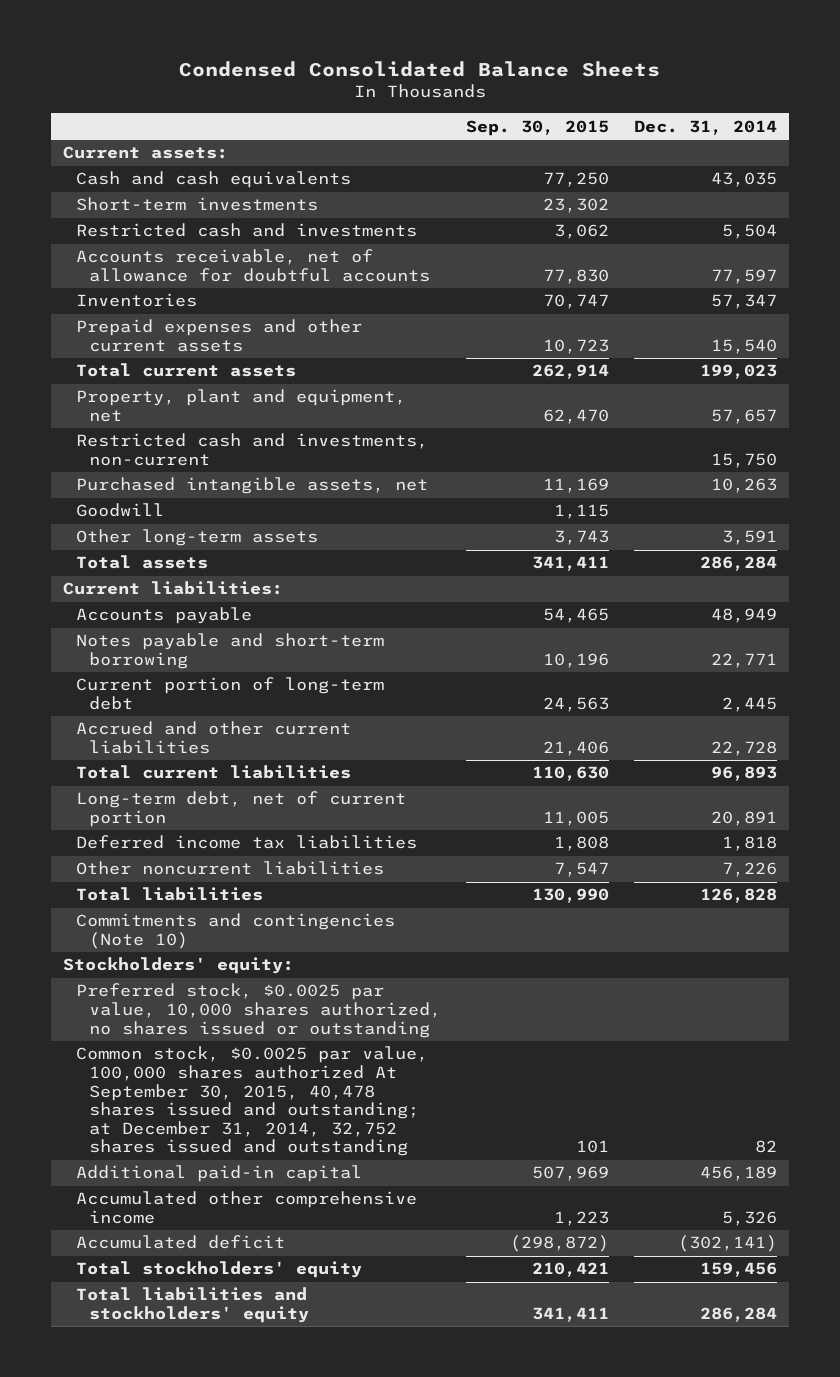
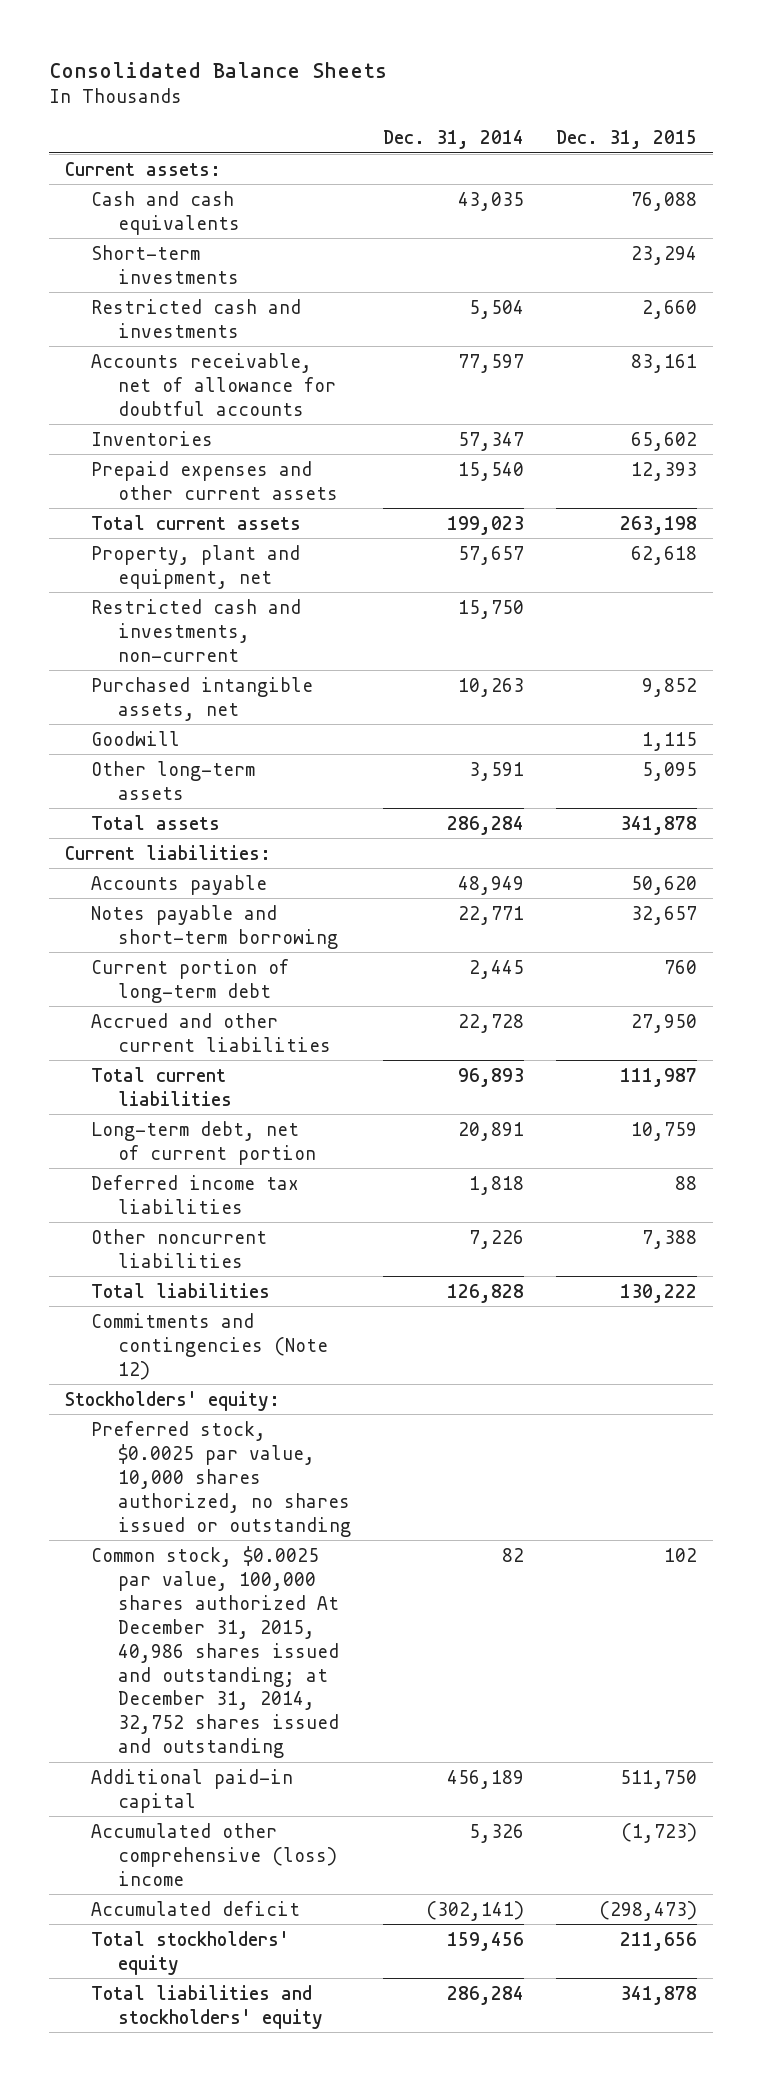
[179,60,661,77] Condensed Consolidated Balance Sheets -> [48,61,387,78] Consolidated Balance Sheets
[465,119,609,136] Sep. 30, 2015 -> none
none -> [556,130,698,150] Dec. 31, 2015
[76,913,396,950] Commitments and contingencies (Note 10) -> [91,1312,329,1380] Commitments and contingencies (Note 12)
[76,1046,429,1157] Common stock, $0.0025 par value, 100,000 shares authorized At September 30, 2015, 40,478 shares issued and outstanding; at December 31, 2014, 32,752 shares issued and outstanding -> [91,1545,340,1759] Common stock, $0.0025 par value, 100,000 shares authorized At December 31, 2015, 40,986 shares issued and outstanding; at December 31, 2014, 32,752 shares issued and outstanding
[76,1191,418,1225] Accumulated other comprehensive income -> [91,1822,338,1886] Accumulated other comprehensive (loss) income

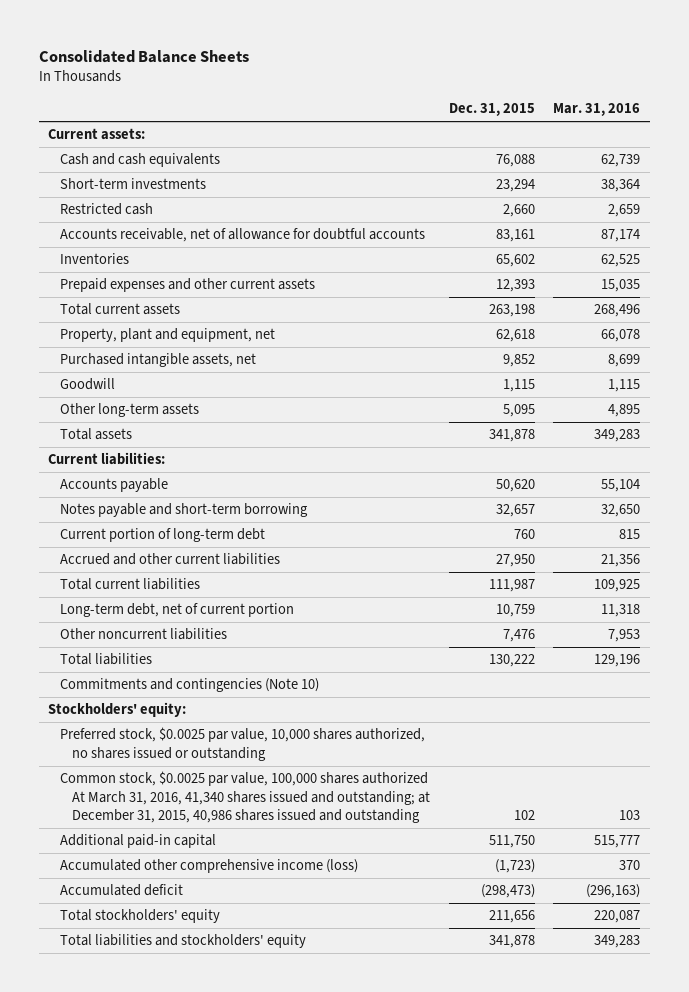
[383,130,525,150] Dec. 31, 2014 -> none
none -> [553,103,641,117] Mar. 31, 2016
[91,298,302,338] Restricted cash and investments -> [60,203,154,216] Restricted cash
[91,598,302,662] Restricted cash and investments, non-current -> none
[91,1174,300,1214] Deferred income tax liabilities -> none
[642,1229,698,1249] 7,388 -> [502,629,535,643] 7,476
[91,1312,329,1380] Commitments and contingencies (Note 12) -> [60,678,320,693] Commitments and contingencies (Note 10)
[91,1545,340,1759] Common stock, $0.0025 par value, 100,000 shares authorized At December 31, 2015, 40,986 shares issued and outstanding; at December 31, 2014, 32,752 shares issued and outstanding -> [60,771,431,824] Common stock, $0.0025 par value, 100,000 shares authorized At March 31, 2016, 41,340 shares issued and outstanding; at December 31, 2015, 40,986 shares issued and outstanding
[91,1822,338,1886] Accumulated other comprehensive (loss) income -> [60,859,359,874] Accumulated other comprehensive income (loss)

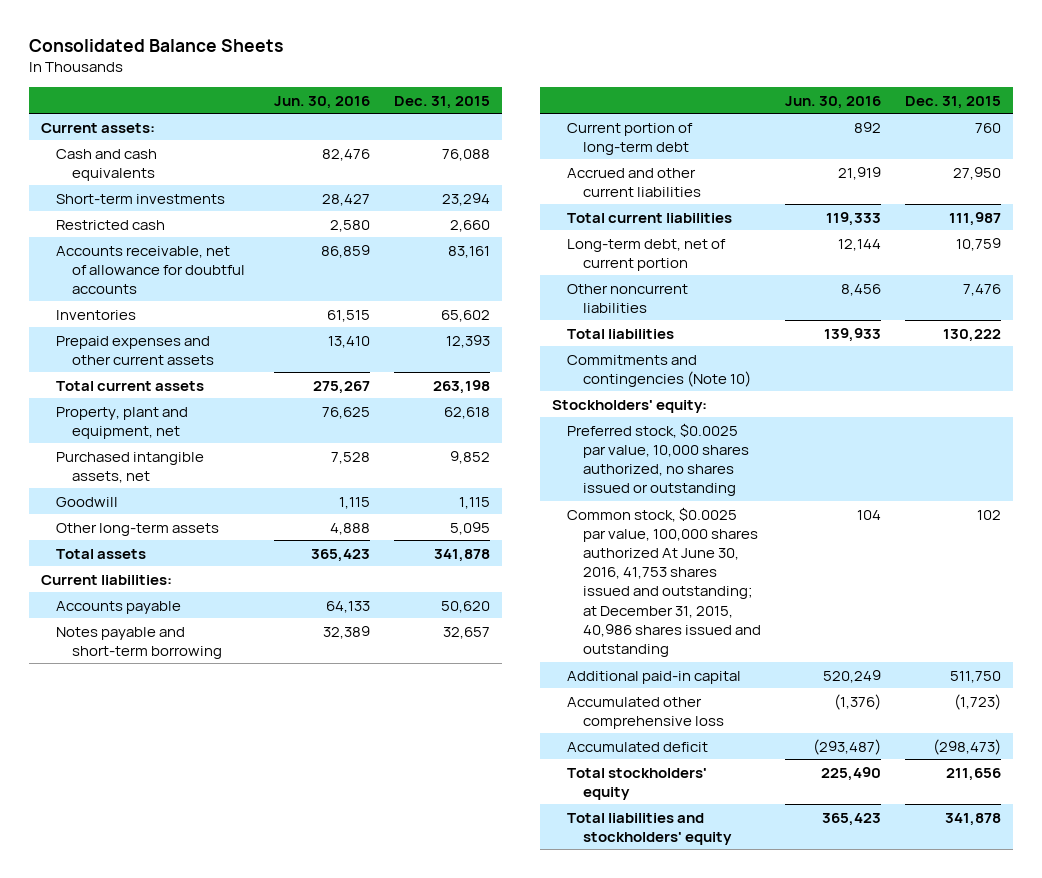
[553,103,641,117] Mar. 31, 2016 -> none
none -> [273,95,370,109] Jun. 30, 2016
[60,771,431,824] Common stock, $0.0025 par value, 100,000 shares authorized At March 31, 2016, 41,340 shares issued and outstanding; at December 31, 2015, 40,986 shares issued and outstanding -> [567,506,761,658] Common stock, $0.0025 par value, 100,000 shares authorized At June 30, 2016, 41,753 shares issued and outstanding; at December 31, 2015, 40,986 shares issued and outstanding
[60,859,359,874] Accumulated other comprehensive income (loss) -> [567,696,724,729] Accumulated other comprehensive loss

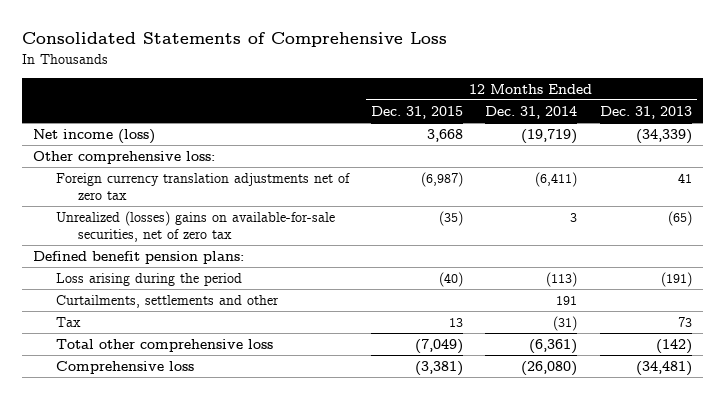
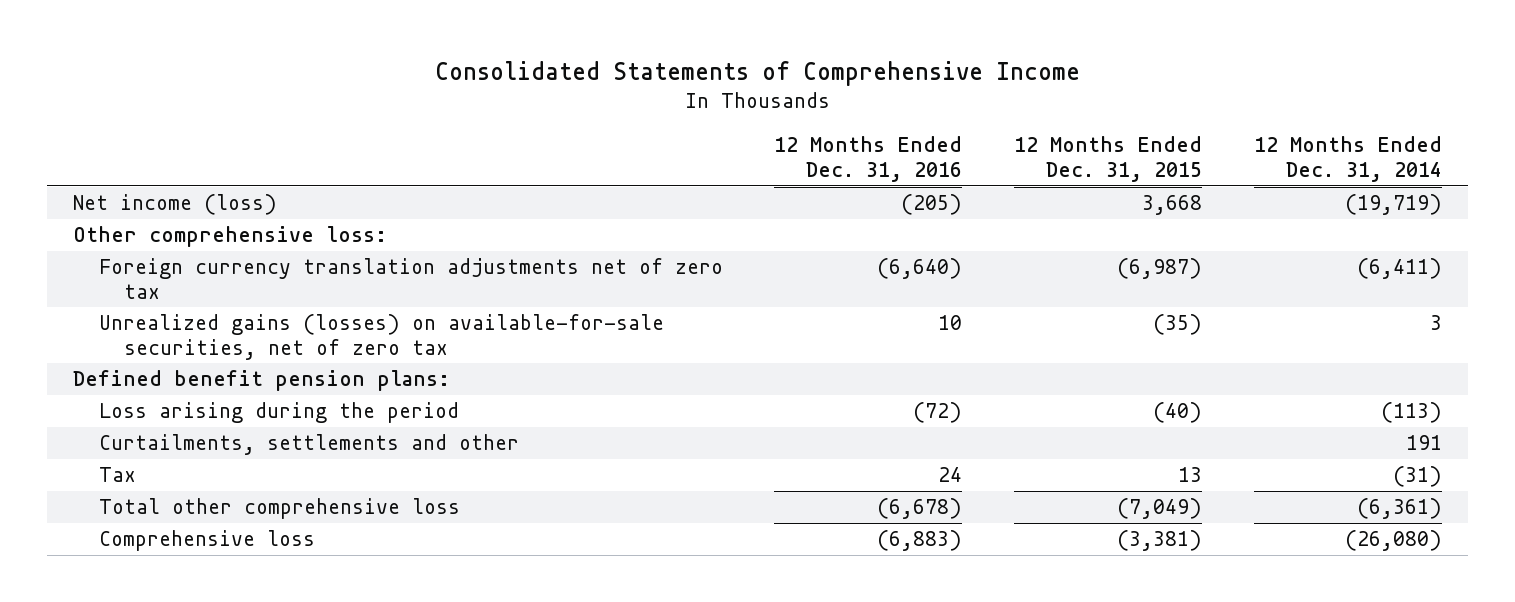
[22,32,448,48] Consolidated Statements of Comprehensive Loss -> [434,61,1080,87] Consolidated Statements of Comprehensive Income
[599,105,692,119] Dec. 31, 2013 -> none
none -> [774,136,963,183] 12 Months Ended Dec. 31, 2016
[55,210,335,242] Unrealized (losses) gains on available-for-sale securities, net of zero tax -> [98,314,664,360] Unrealized gains (losses) on available-for-sale securities, net of zero tax

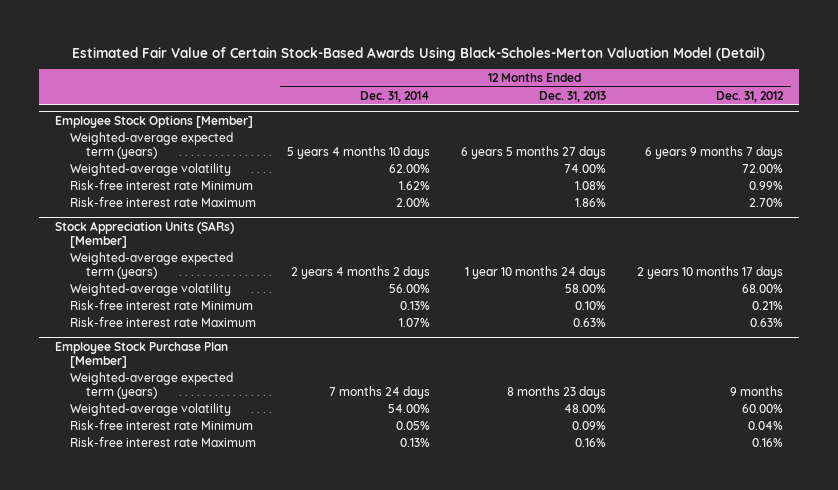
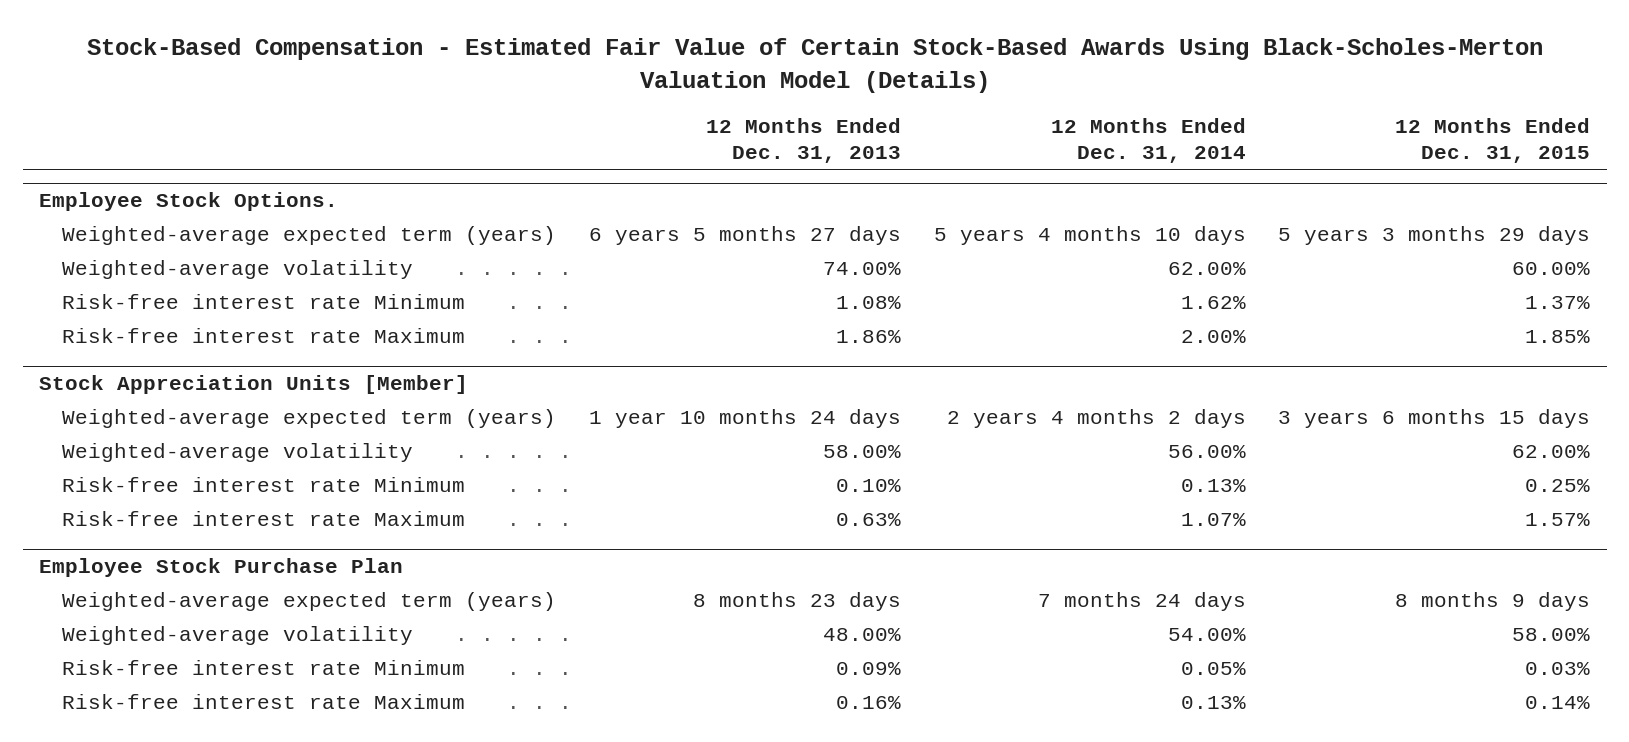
[71,46,765,61] Estimated Fair Value of Certain Stock-Based Awards Using Black-Scholes-Merton Valuation Model (Detail) -> [86,38,1543,93] Stock-Based Compensation - Estimated Fair Value of Certain Stock-Based Awards Using Black-Scholes-Merton Valuation Model (Details)
[716,90,785,102] Dec. 31, 2012 -> none
none -> [1395,117,1591,164] 12 Months Ended Dec. 31, 2015
[54,114,253,128] Employee Stock Options [Member] -> [39,192,339,212] Employee Stock Options.
[54,220,234,248] Stock Appreciation Units (SARs) [Member] -> [39,375,469,395] Stock Appreciation Units [Member]
[54,341,228,368] Employee Stock Purchase Plan [Member] -> [39,558,404,578] Employee Stock Purchase Plan

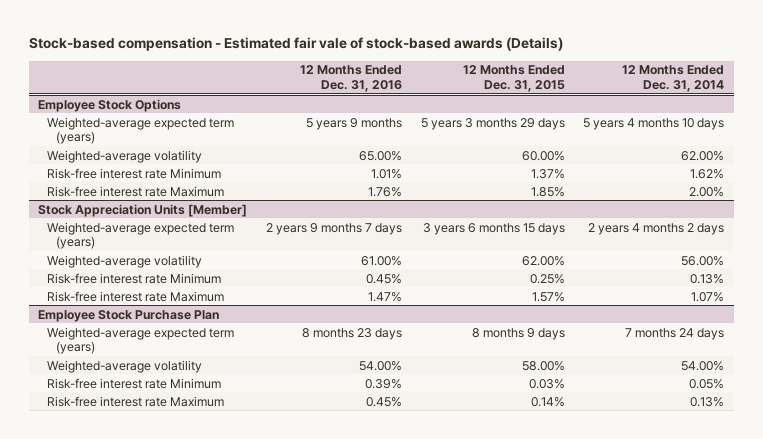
[86,38,1543,93] Stock-Based Compensation - Estimated Fair Value of Certain Stock-Based Awards Using Black-Scholes-Merton Valuation Model (Details) -> [29,37,564,52] Stock-based compensation - Estimated fair vale of stock-based awards (Details)
[705,117,901,164] 12 Months Ended Dec. 31, 2013 -> none
none -> [300,65,403,92] 12 Months Ended Dec. 31, 2016
[39,192,339,212] Employee Stock Options. -> [38,98,182,112] Employee Stock Options

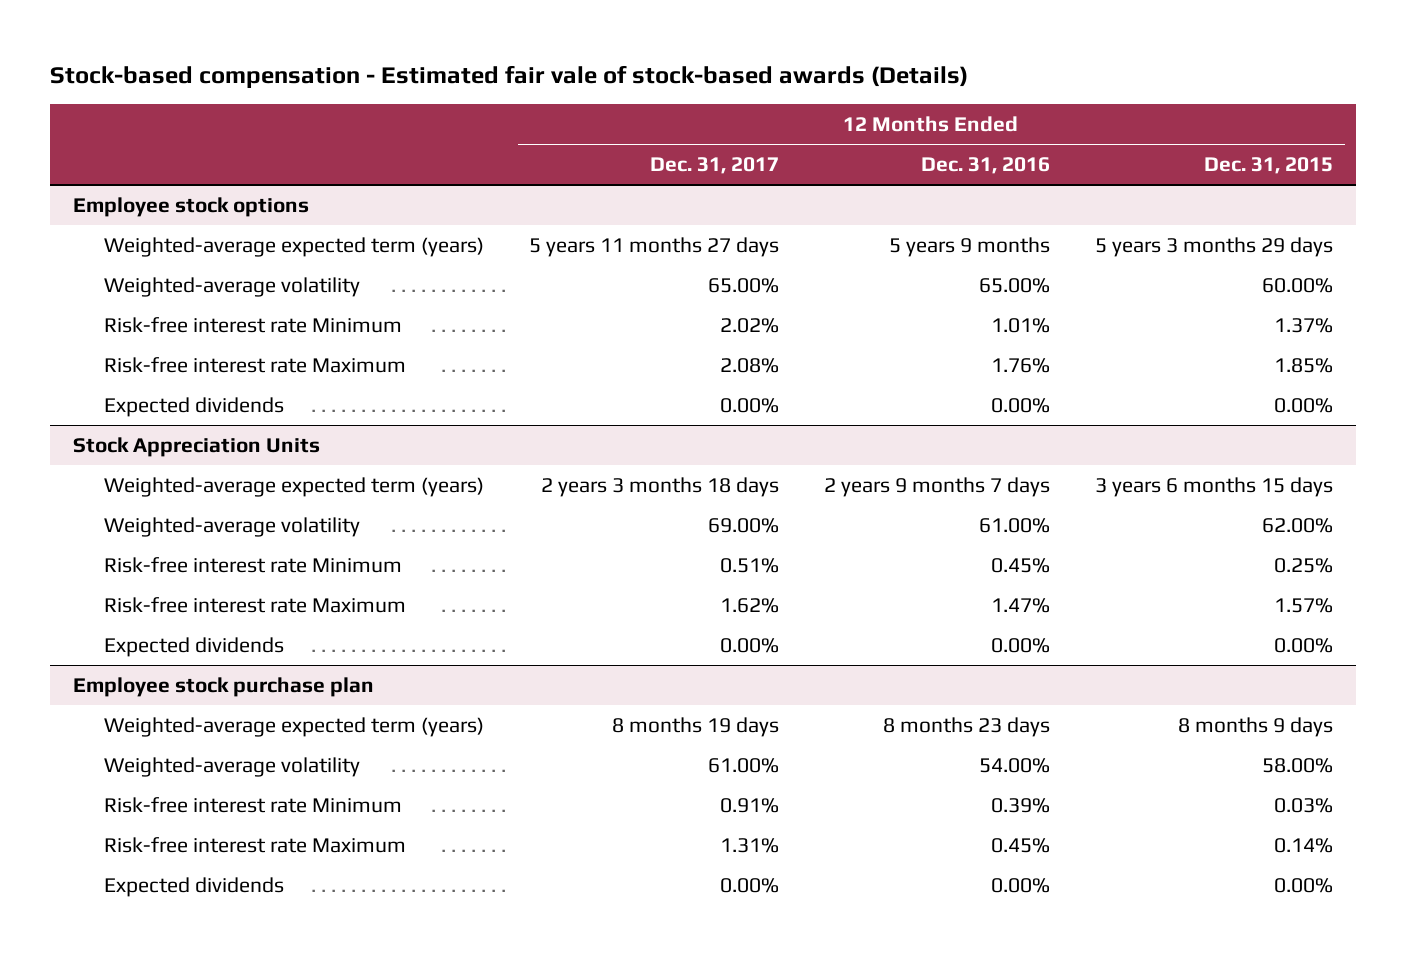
[622,65,725,92] 12 Months Ended Dec. 31, 2014 -> none
none -> [650,157,780,175] Dec. 31, 2017
[38,98,182,112] Employee Stock Options -> [72,197,309,218] Employee stock options
none -> [103,397,284,418] Expected dividends
[38,203,248,217] Stock Appreciation Units [Member] -> [72,437,320,458] Stock Appreciation Units
none -> [103,637,284,658] Expected dividends
[38,309,220,322] Employee Stock Purchase Plan -> [72,677,374,698] Employee stock purchase plan
none -> [103,877,284,898] Expected dividends

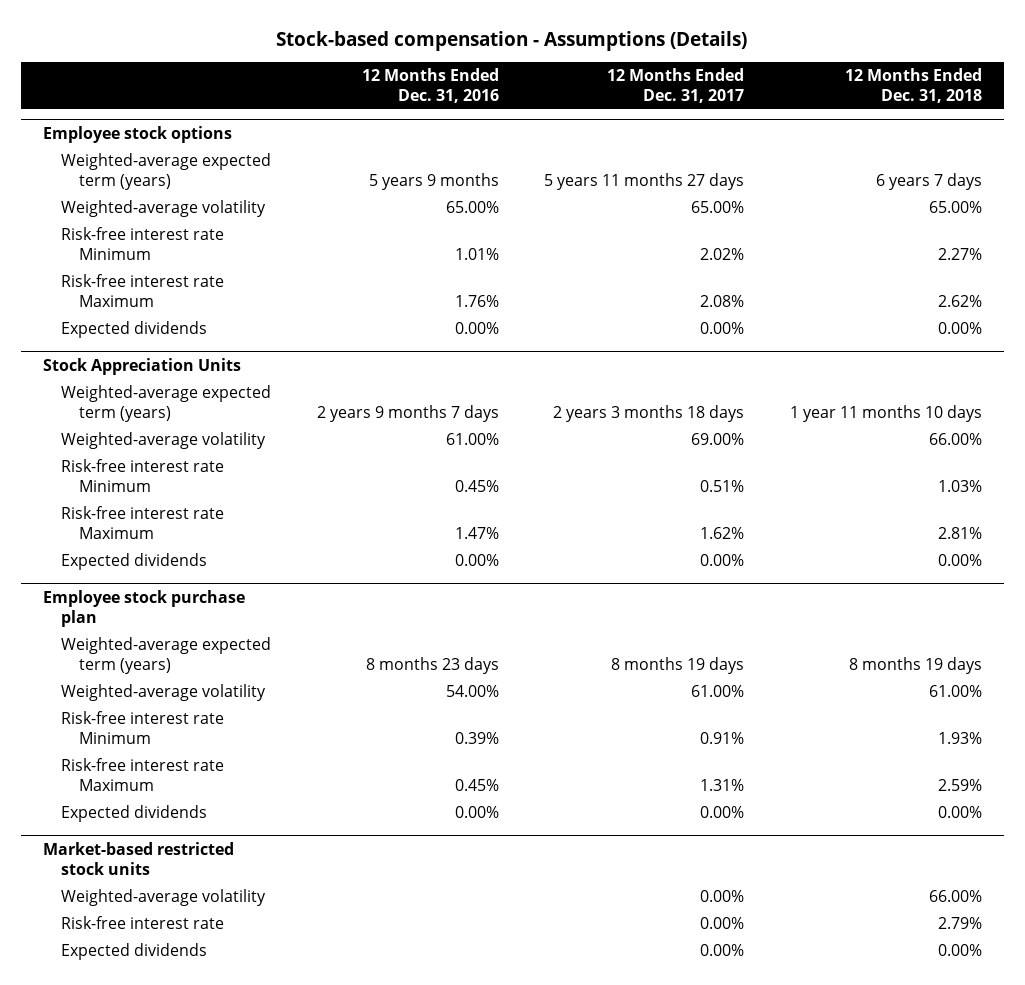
[49,64,968,88] Stock-based compensation - Estimated fair vale of stock-based awards (Details) -> [276,30,748,51] Stock-based compensation - Assumptions (Details)
[1204,157,1334,175] Dec. 31, 2015 -> none
none -> [844,68,982,104] 12 Months Ended Dec. 31, 2018
none -> [43,842,235,875] Market-based restricted stock units
none -> [61,889,267,907] Weighted-average volatility
none -> [61,916,225,930] Risk-free interest rate
none -> [61,943,208,961] Expected dividends

